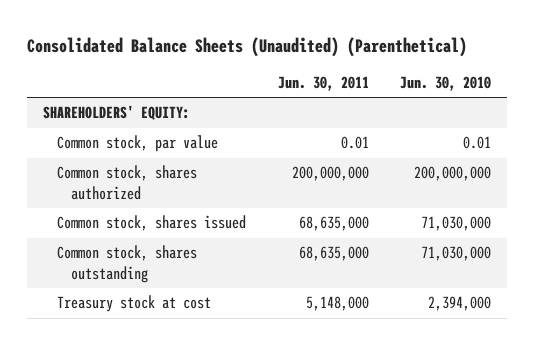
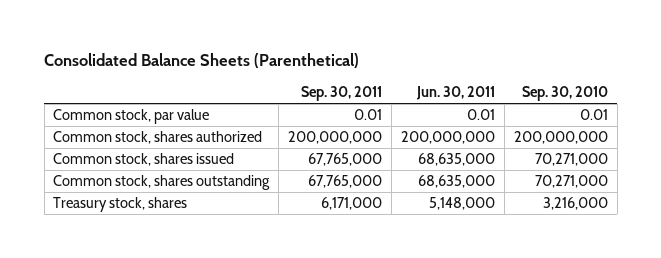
[27,36,468,57] Consolidated Balance Sheets (Unaudited) (Parenthetical) -> [44,53,360,69] Consolidated Balance Sheets (Parenthetical)
[400,75,492,91] Jun. 30, 2010 -> none
none -> [301,85,383,101] Sep. 30, 2011
none -> [522,85,609,101] Sep. 30, 2010
[42,105,190,121] SHAREHOLDERS' EQUITY: -> none
[56,295,211,313] Treasury stock at cost -> [53,197,188,213] Treasury stock, shares

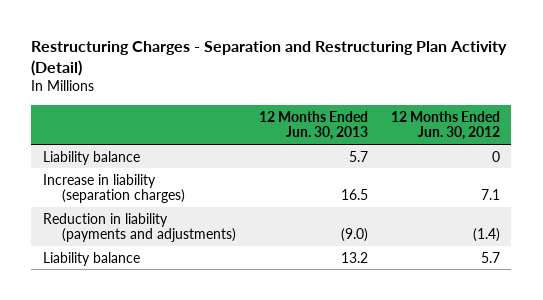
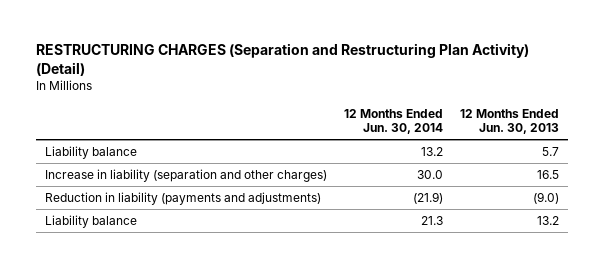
[31,41,508,77] Restructuring Charges - Separation and Restructuring Plan Activity (Detail) -> [36,43,530,76] RESTRUCTURING CHARGES (Separation and Restructuring Plan Activity) (Detail)
[390,110,500,141] 12 Months Ended Jun. 30, 2012 -> none
none -> [344,109,444,135] 12 Months Ended Jun. 30, 2014
[42,173,186,204] Increase in liability (separation charges) -> [44,168,327,182] Increase in liability (separation and other charges)

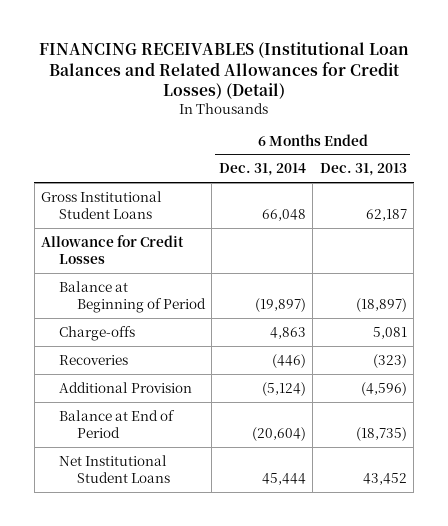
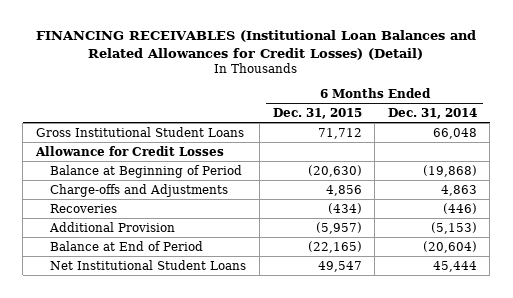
[319,163,407,177] Dec. 31, 2013 -> none
none -> [272,107,362,119] Dec. 31, 2015
[254,297,306,312] (19,897) -> [422,164,477,177] (19,868)
[59,325,136,341] Charge-offs -> [50,183,229,197] Charge-offs and Adjustments
[261,381,306,396] (5,124) -> [430,221,477,234] (5,153)

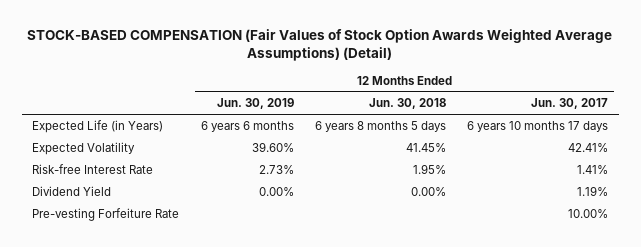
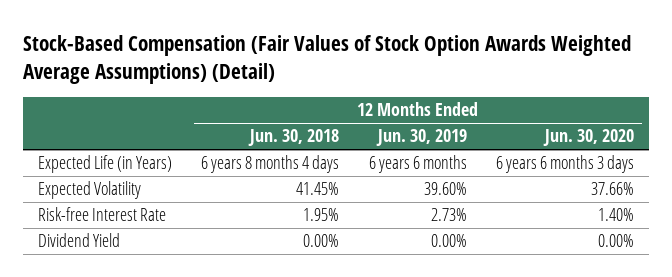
[27,28,613,61] STOCK-BASED COMPENSATION (Fair Values of Stock Option Awards Weighted Average Assumptions) (Detail) -> [23,35,632,84] Stock-Based Compensation (Fair Values of Stock Option Awards Weighted Average Assumptions) (Detail)
[531,98,609,110] Jun. 30, 2017 -> none
none -> [543,129,635,147] Jun. 30, 2020
[315,121,447,133] 6 years 8 months 5 days -> [201,155,340,174] 6 years 8 months 4 days
[32,208,180,222] Pre-vesting Forfeiture Rate -> none

